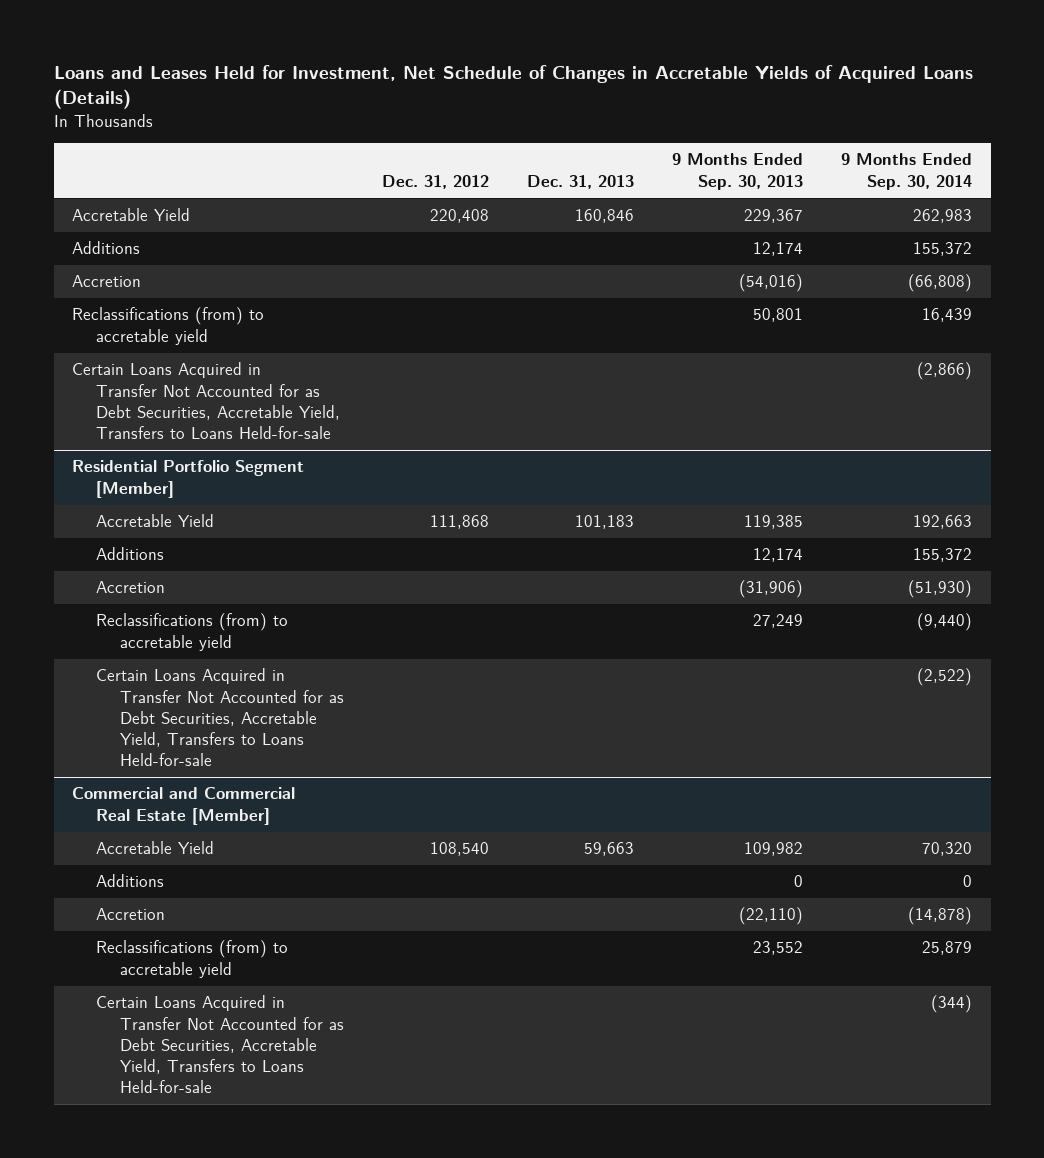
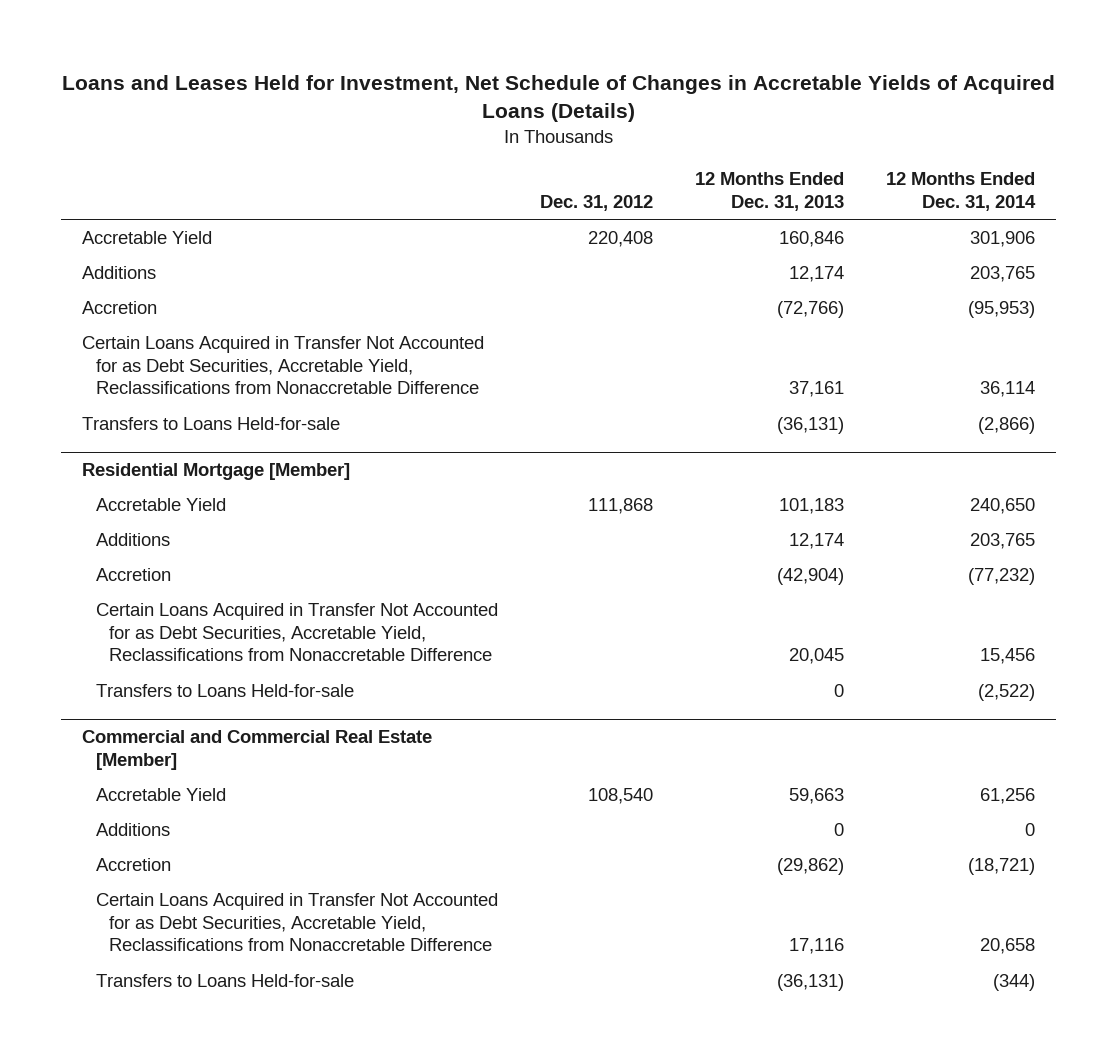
[526,174,634,189] Dec. 31, 2013 -> none
[671,153,803,190] 9 Months Ended Sep. 30, 2013 -> none
[840,153,972,190] 9 Months Ended Sep. 30, 2014 -> none
none -> [695,172,845,212] 12 Months Ended Dec. 31, 2013
none -> [886,172,1037,212] 12 Months Ended Dec. 31, 2014
[72,307,265,345] Reclassifications (from) to accretable yield -> [82,335,485,395] Certain Loans Acquired in Transfer Not Accounted for as Debt Securities, Accretable Yield, Reclassifications from Nonaccretable Difference
[72,362,341,440] Certain Loans Acquired in Transfer Not Accounted for as Debt Securities, Accretable Yield, Transfers to Loans Held-for-sale -> [82,416,341,430] Transfers to Loans Held-for-sale
[72,460,305,498] Residential Portfolio Segment [Member] -> [82,463,351,481] Residential Mortgage [Member]
[96,613,289,651] Reclassifications (from) to accretable yield -> [95,602,498,662] Certain Loans Acquired in Transfer Not Accounted for as Debt Securities, Accretable Yield, Reclassifications from Nonaccretable Difference
[96,668,344,767] Certain Loans Acquired in Transfer Not Accounted for as Debt Securities, Accretable Yield, Transfers to Loans Held-for-sale -> [95,683,354,697] Transfers to Loans Held-for-sale
[96,940,289,978] Reclassifications (from) to accretable yield -> [95,892,498,952] Certain Loans Acquired in Transfer Not Accounted for as Debt Securities, Accretable Yield, Reclassifications from Nonaccretable Difference
[96,995,344,1094] Certain Loans Acquired in Transfer Not Accounted for as Debt Securities, Accretable Yield, Transfers to Loans Held-for-sale -> [95,973,354,987] Transfers to Loans Held-for-sale

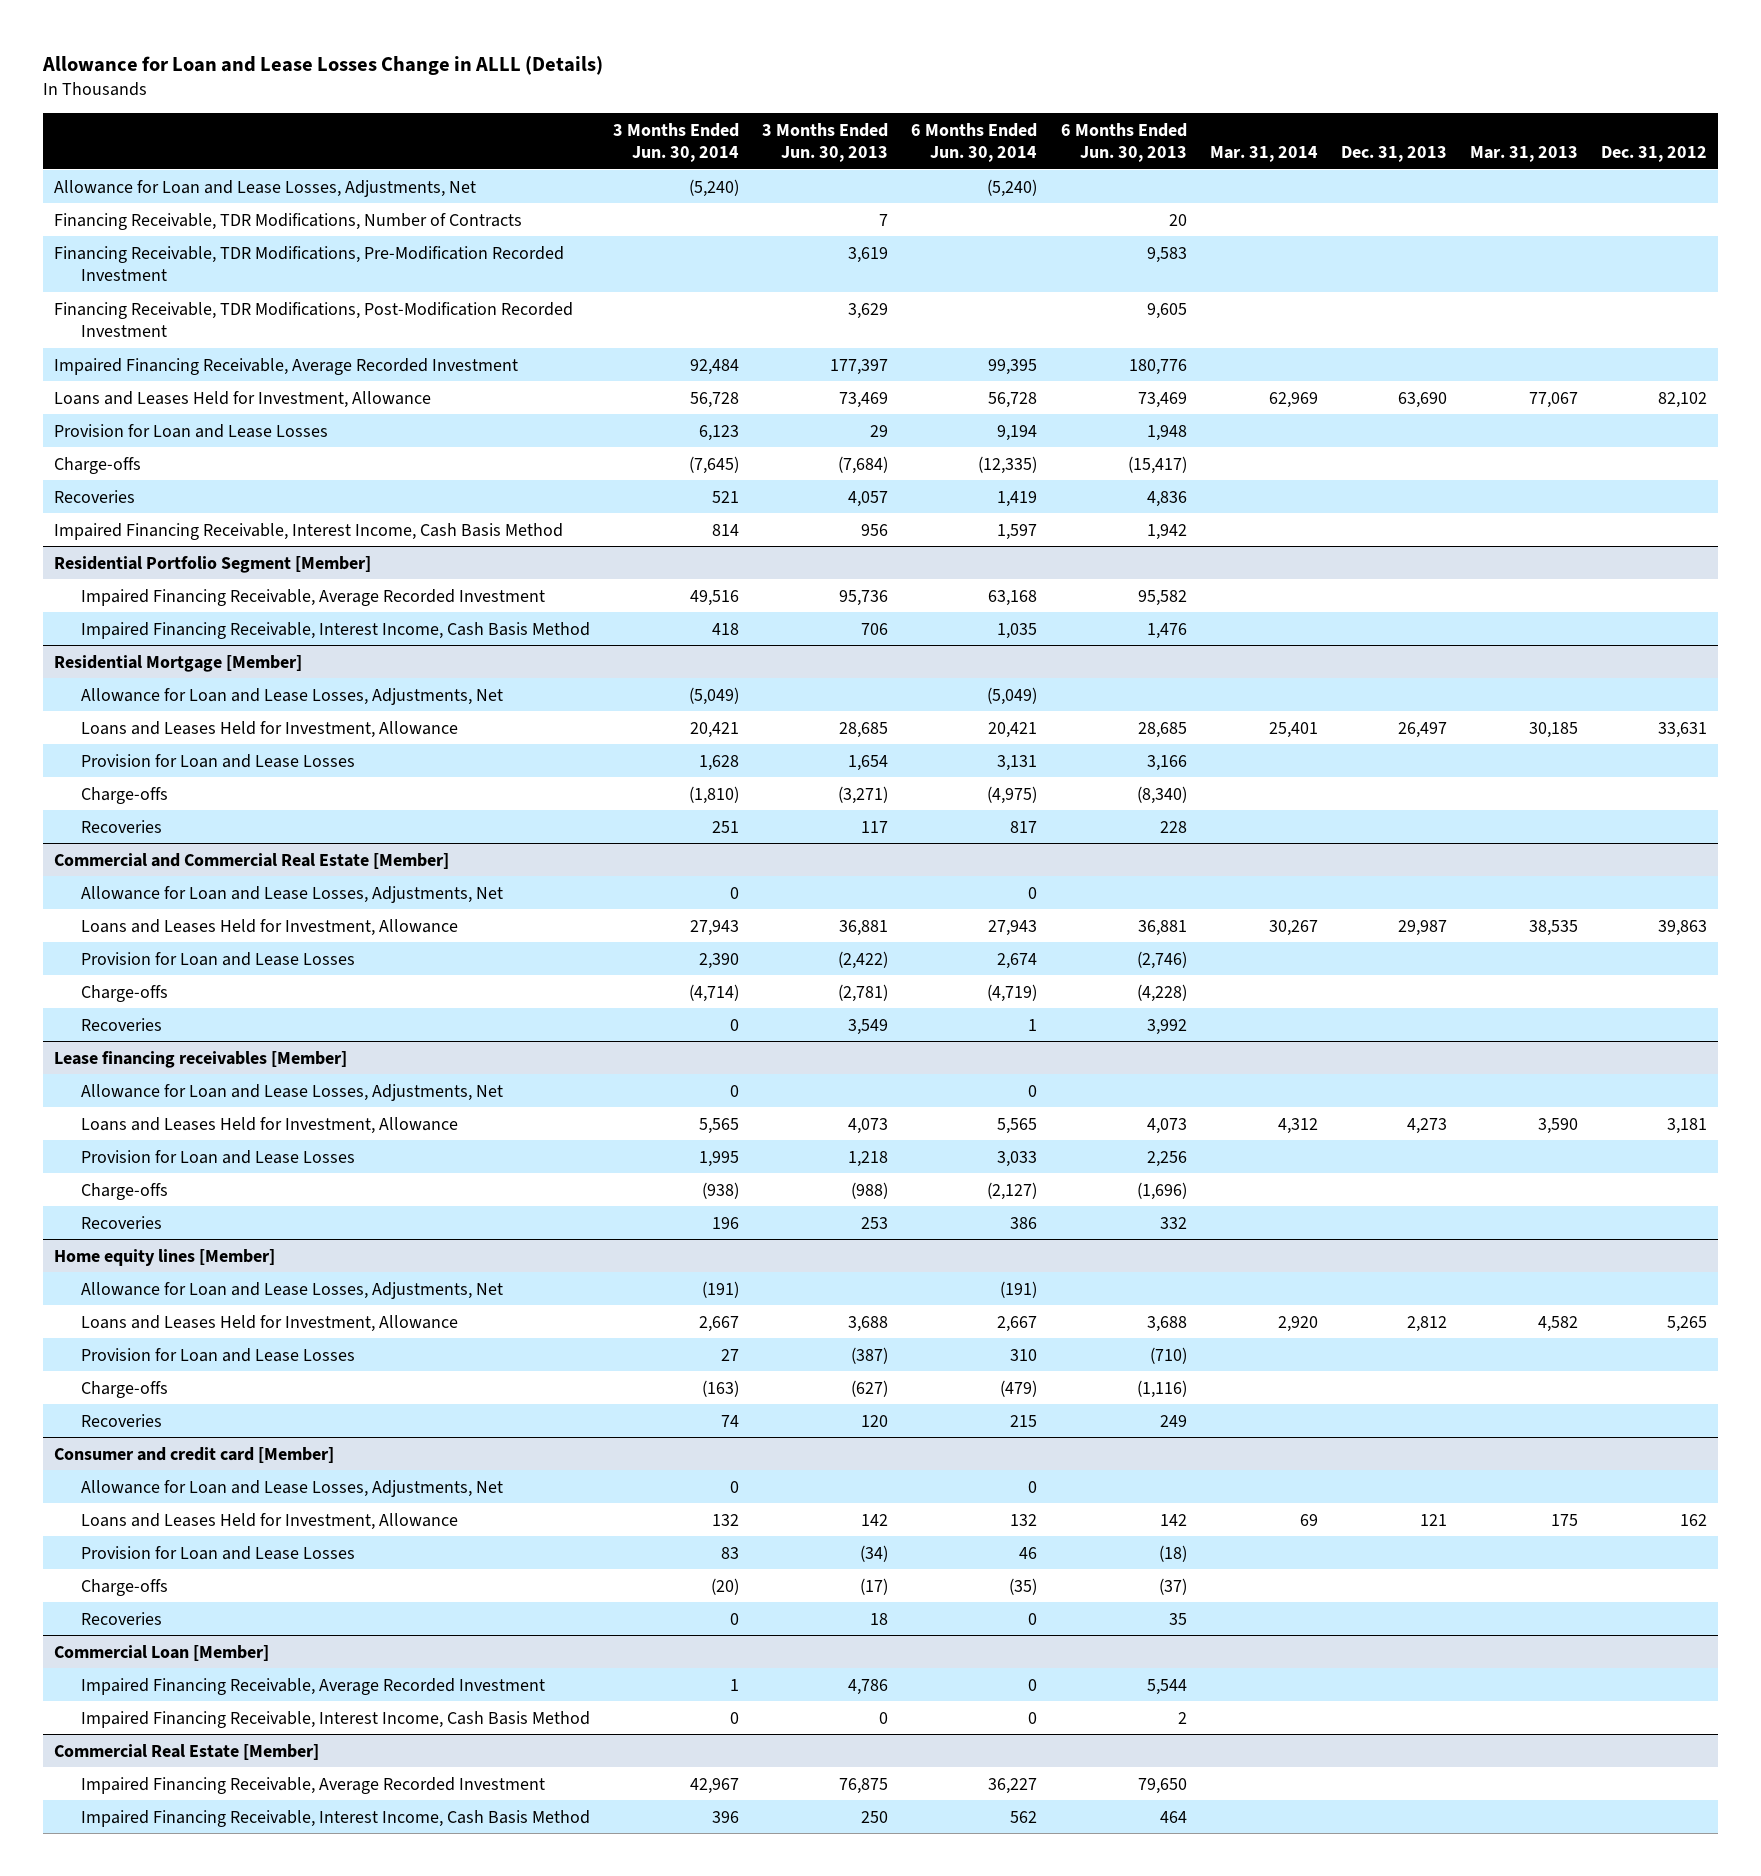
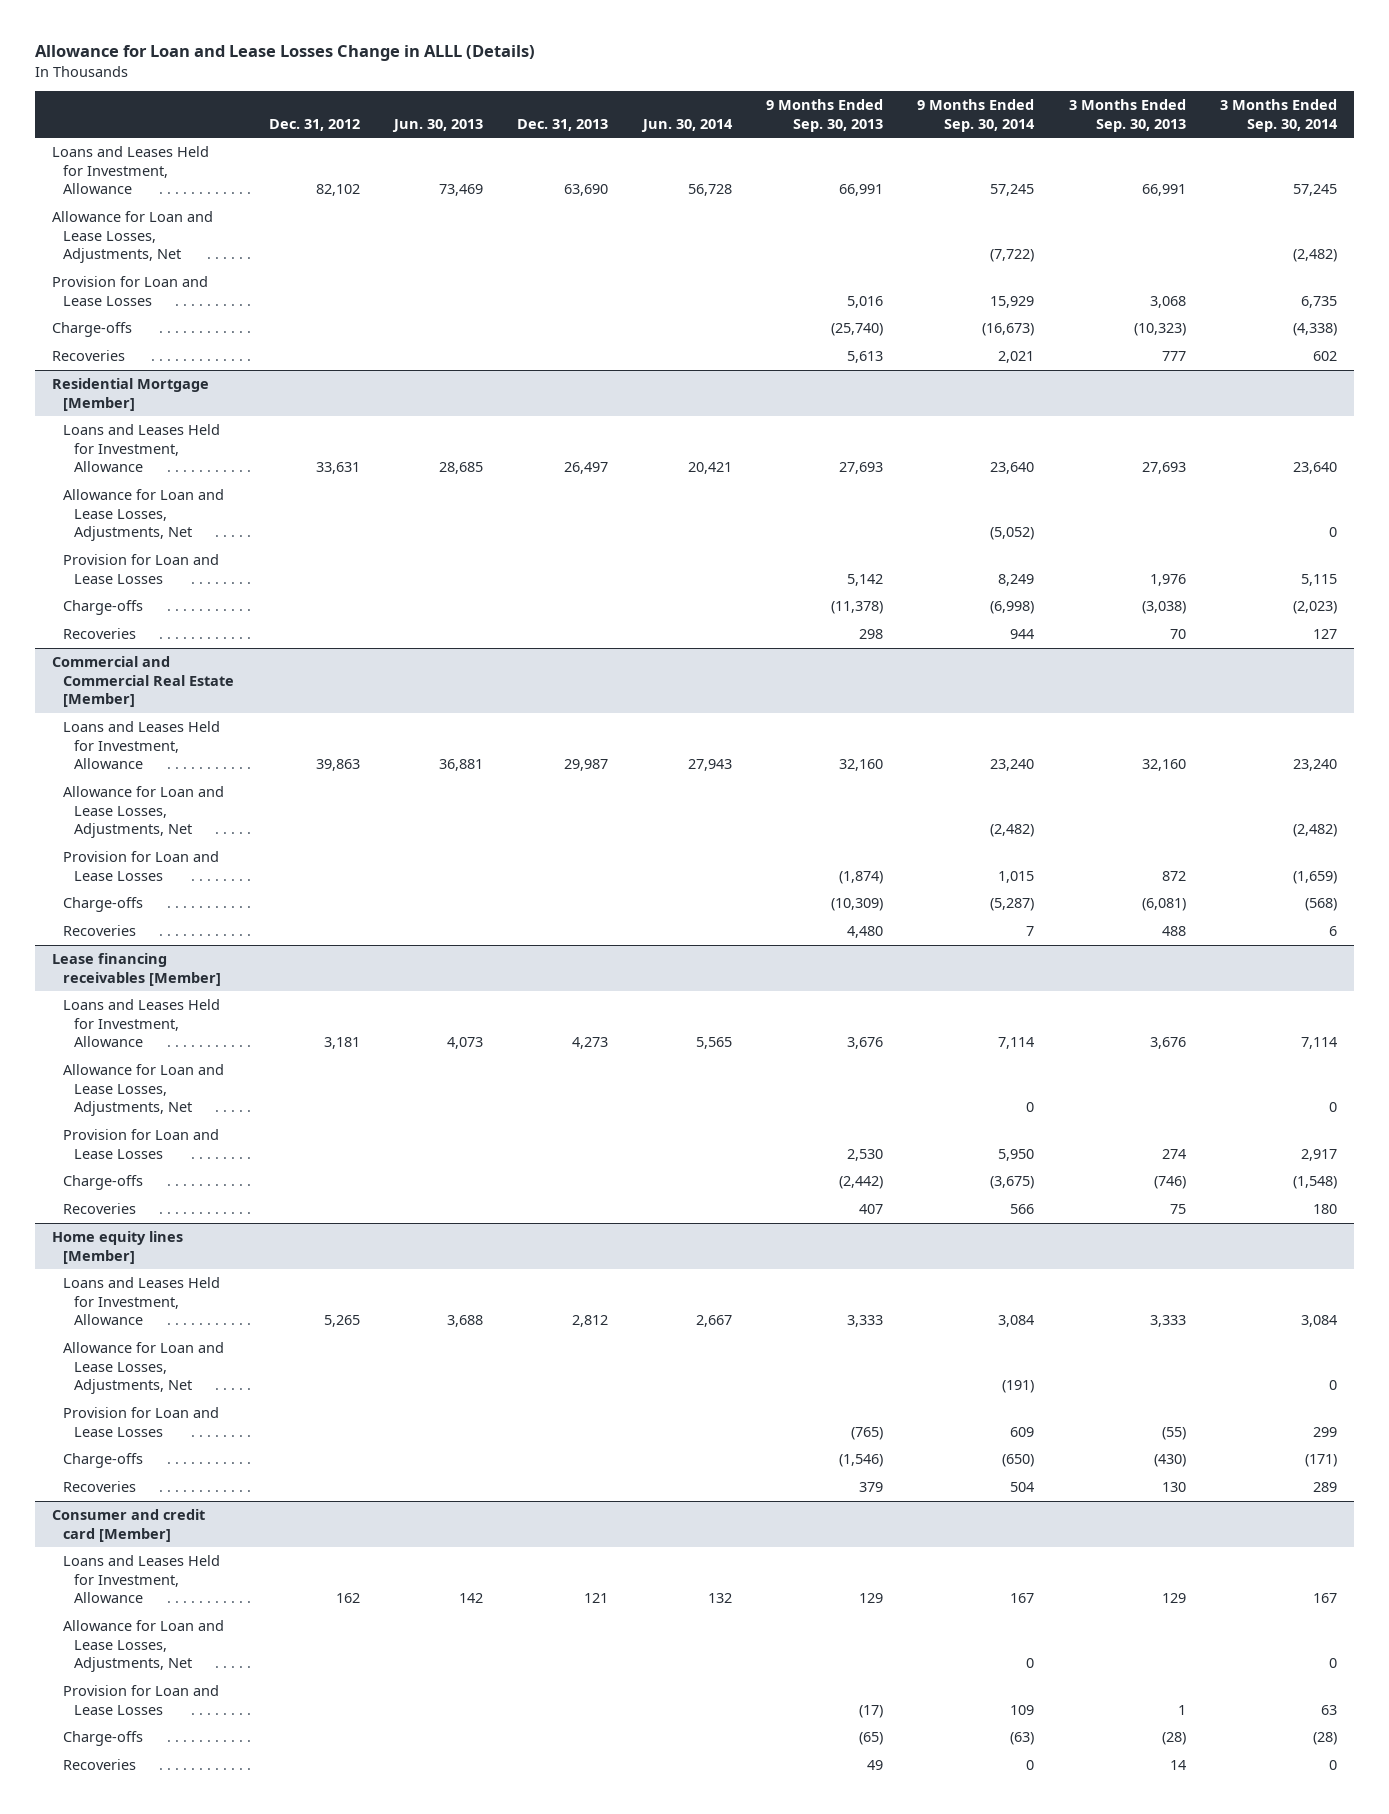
[613,122,740,163] 3 Months Ended Jun. 30, 2014 -> none
[762,122,889,163] 3 Months Ended Jun. 30, 2013 -> none
[911,122,1038,163] 6 Months Ended Jun. 30, 2014 -> none
[1060,122,1187,163] 6 Months Ended Jun. 30, 2013 -> none
[1209,146,1318,163] Mar. 31, 2014 -> none
[1469,146,1578,163] Mar. 31, 2013 -> none
none -> [391,118,483,132] Jun. 30, 2013
none -> [640,118,733,132] Jun. 30, 2014
none -> [766,99,884,132] 9 Months Ended Sep. 30, 2013
none -> [917,99,1036,132] 9 Months Ended Sep. 30, 2014
none -> [1068,99,1186,132] 3 Months Ended Sep. 30, 2013
none -> [1220,99,1339,132] 3 Months Ended Sep. 30, 2014
[54,212,523,230] Financing Receivable, TDR Modifications, Number of Contracts -> none
[54,245,565,282] Financing Receivable, TDR Modifications, Pre-Modification Recorded Investment -> none
[54,301,574,338] Financing Receivable, TDR Modifications, Post-Modification Recorded Investment -> none
[54,357,519,375] Impaired Financing Receivable, Average Recorded Investment -> none
[54,179,477,197] Allowance for Loan and Lease Losses, Adjustments, Net -> [51,211,213,264] Allowance for Loan and Lease Losses, Adjustments, Net
[54,522,564,540] Impaired Financing Receivable, Interest Income, Cash Basis Method -> none
[54,555,372,573] Residential Portfolio Segment [Member] -> none
[81,588,546,606] Impaired Financing Receivable, Average Recorded Investment -> none
[81,621,591,639] Impaired Financing Receivable, Interest Income, Cash Basis Method -> none
[81,687,504,705] Allowance for Loan and Lease Losses, Adjustments, Net -> [63,489,225,542] Allowance for Loan and Lease Losses, Adjustments, Net
[81,885,504,903] Allowance for Loan and Lease Losses, Adjustments, Net -> [63,786,225,839] Allowance for Loan and Lease Losses, Adjustments, Net
[81,1083,504,1101] Allowance for Loan and Lease Losses, Adjustments, Net -> [63,1064,225,1117] Allowance for Loan and Lease Losses, Adjustments, Net
[81,1281,504,1299] Allowance for Loan and Lease Losses, Adjustments, Net -> [63,1342,225,1395] Allowance for Loan and Lease Losses, Adjustments, Net
[81,1479,504,1497] Allowance for Loan and Lease Losses, Adjustments, Net -> [63,1620,225,1673] Allowance for Loan and Lease Losses, Adjustments, Net
[54,1644,270,1661] Commercial Loan [Member] -> none
[81,1677,546,1695] Impaired Financing Receivable, Average Recorded Investment -> none
[81,1710,591,1728] Impaired Financing Receivable, Interest Income, Cash Basis Method -> none
[54,1743,320,1760] Commercial Real Estate [Member] -> none
[81,1776,546,1794] Impaired Financing Receivable, Average Recorded Investment -> none
[81,1809,591,1827] Impaired Financing Receivable, Interest Income, Cash Basis Method -> none

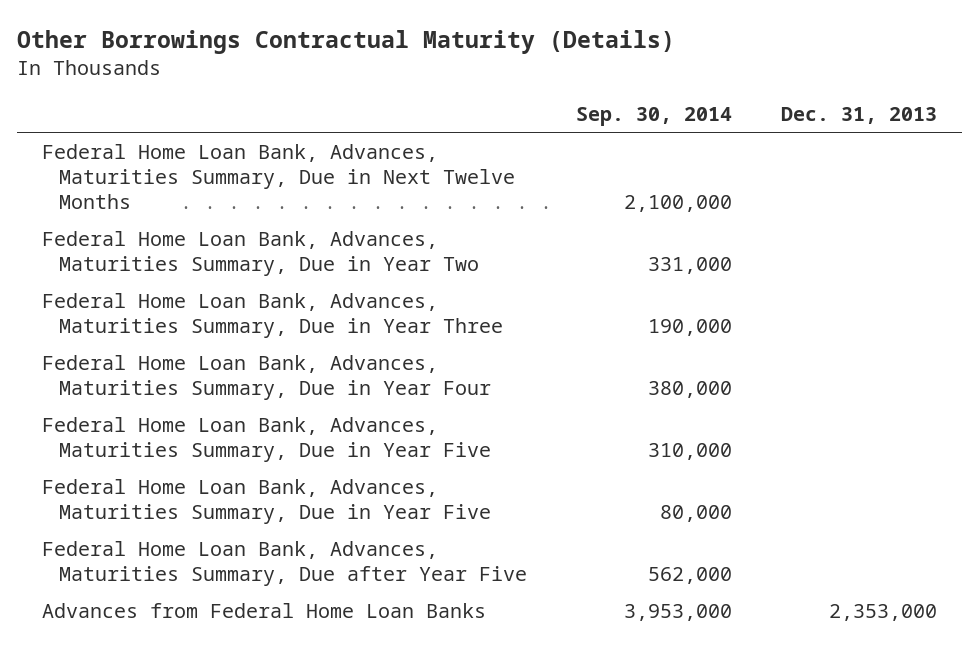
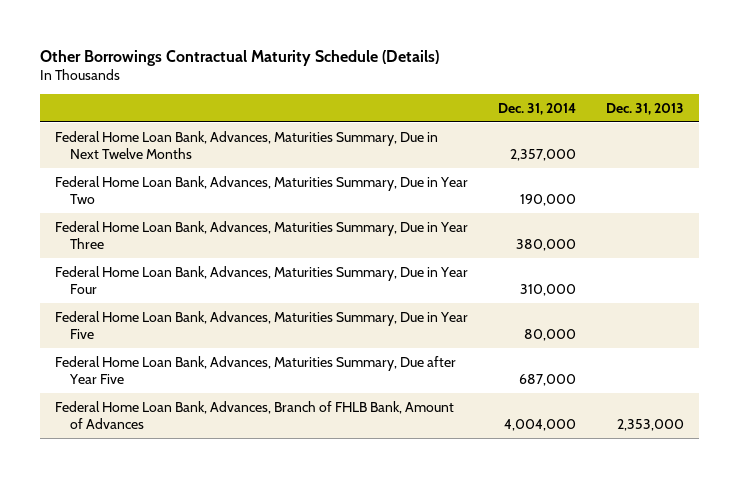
[17,30,676,55] Other Borrowings Contractual Maturity (Details) -> [40,49,440,66] Other Borrowings Contractual Maturity Schedule (Details)
[576,106,733,126] Sep. 30, 2014 -> none
none -> [498,102,577,115] Dec. 31, 2014
[42,478,492,524] Federal Home Loan Bank, Advances, Maturities Summary, Due in Year Five -> none
[42,602,487,618] Advances from Federal Home Loan Banks -> [55,400,455,430] Federal Home Loan Bank, Advances, Branch of FHLB Bank, Amount of Advances

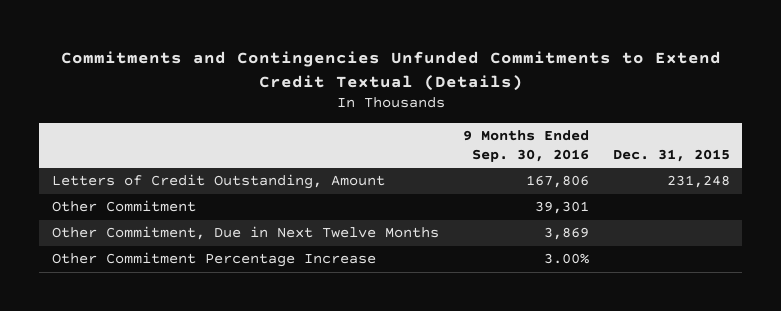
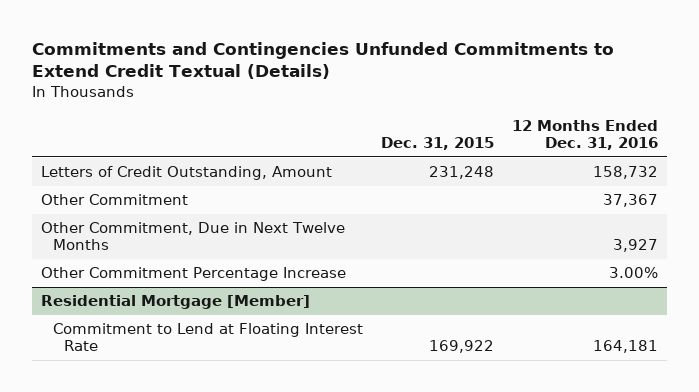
[462,130,589,162] 9 Months Ended Sep. 30, 2016 -> none
none -> [511,120,658,151] 12 Months Ended Dec. 31, 2016
none -> [40,295,310,310] Residential Mortgage [Member]
none -> [52,323,363,352] Commitment to Lend at Floating Interest Rate

